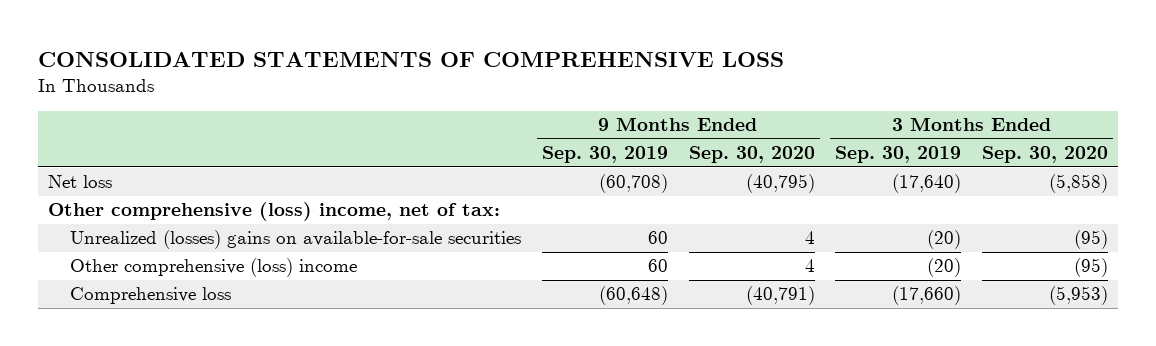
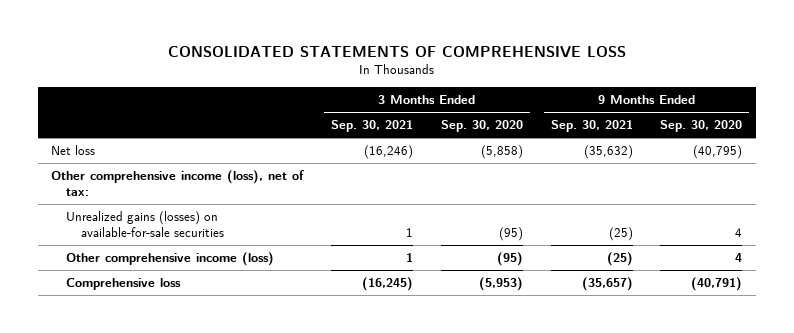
[541,146,668,164] Sep. 30, 2019 -> none
[835,146,962,164] Sep. 30, 2019 -> none
none -> [331,120,414,133] Sep. 30, 2021
none -> [550,120,633,133] Sep. 30, 2021
[48,202,501,222] Other comprehensive (loss) income, net of tax: -> [51,170,305,196] Other comprehensive income (loss), net of tax:
[70,230,522,250] Unrealized (losses) gains on available-for-sale securities -> [66,211,224,237] Unrealized gains (losses) on available-for-sale securities
[70,258,358,278] Other comprehensive (loss) income -> [66,252,275,267] Other comprehensive income (loss)

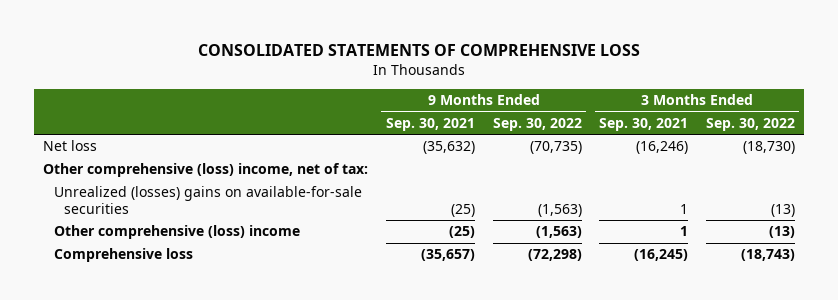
[440,120,523,133] Sep. 30, 2020 -> none
[660,120,743,133] Sep. 30, 2020 -> none
none -> [492,117,582,131] Sep. 30, 2022
none -> [705,117,795,131] Sep. 30, 2022
[51,170,305,196] Other comprehensive income (loss), net of tax: -> [43,163,369,178] Other comprehensive (loss) income, net of tax:
[66,211,224,237] Unrealized gains (losses) on available-for-sale securities -> [53,186,362,215] Unrealized (losses) gains on available-for-sale securities
[66,252,275,267] Other comprehensive income (loss) -> [53,225,300,240] Other comprehensive (loss) income

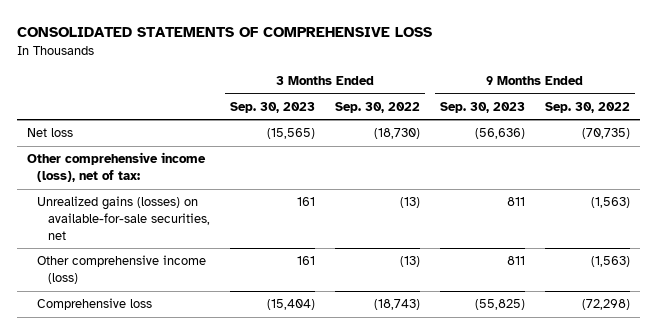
[385,117,475,131] Sep. 30, 2021 -> none
[599,117,689,131] Sep. 30, 2021 -> none
none -> [229,102,315,114] Sep. 30, 2023
none -> [440,102,526,114] Sep. 30, 2023
[43,163,369,178] Other comprehensive (loss) income, net of tax: -> [26,152,206,183] Other comprehensive income (loss), net of tax:
[53,186,362,215] Unrealized (losses) gains on available-for-sale securities -> [37,196,210,241] Unrealized gains (losses) on available-for-sale securities, net
[53,225,300,240] Other comprehensive (loss) income -> [37,255,207,285] Other comprehensive income (loss)

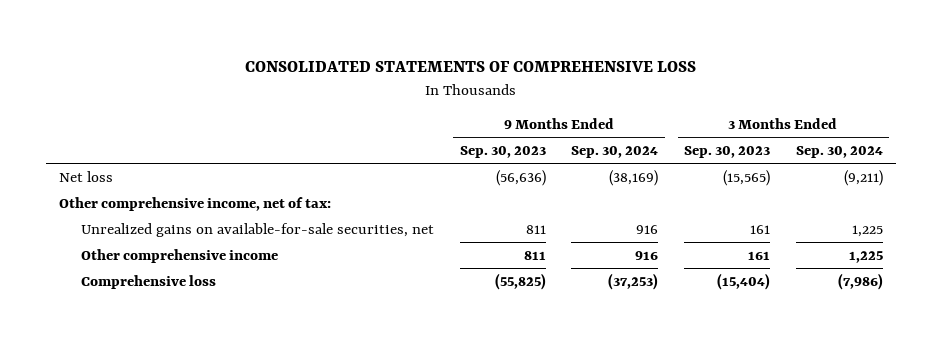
[334,102,420,114] Sep. 30, 2022 -> none
[545,102,631,114] Sep. 30, 2022 -> none
none -> [571,146,659,159] Sep. 30, 2024
none -> [795,146,883,159] Sep. 30, 2024
[26,152,206,183] Other comprehensive income (loss), net of tax: -> [58,196,331,211] Other comprehensive income, net of tax:
[37,196,210,241] Unrealized gains (losses) on available-for-sale securities, net -> [80,222,434,237] Unrealized gains on available-for-sale securities, net
[37,255,207,285] Other comprehensive income (loss) -> [80,248,278,263] Other comprehensive income

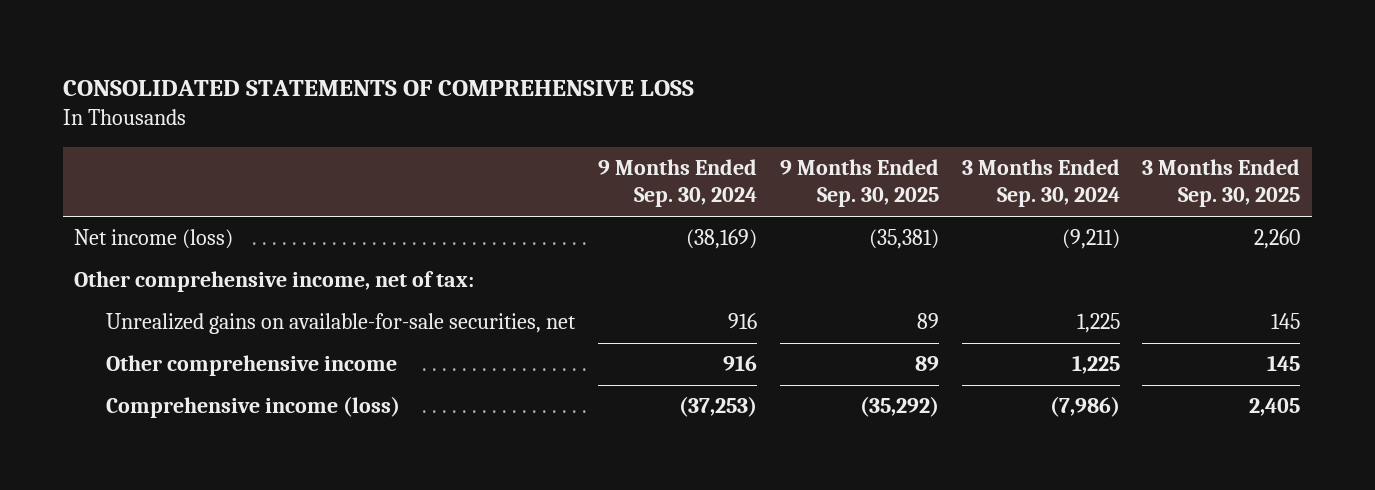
[459,146,546,159] Sep. 30, 2023 -> none
[683,146,770,159] Sep. 30, 2023 -> none
none -> [779,159,939,208] 9 Months Ended Sep. 30, 2025
none -> [1142,159,1301,208] 3 Months Ended Sep. 30, 2025
[58,170,113,182] Net loss -> [74,229,234,250] Net income (loss)
[80,274,216,289] Comprehensive loss -> [106,396,401,419] Comprehensive income (loss)

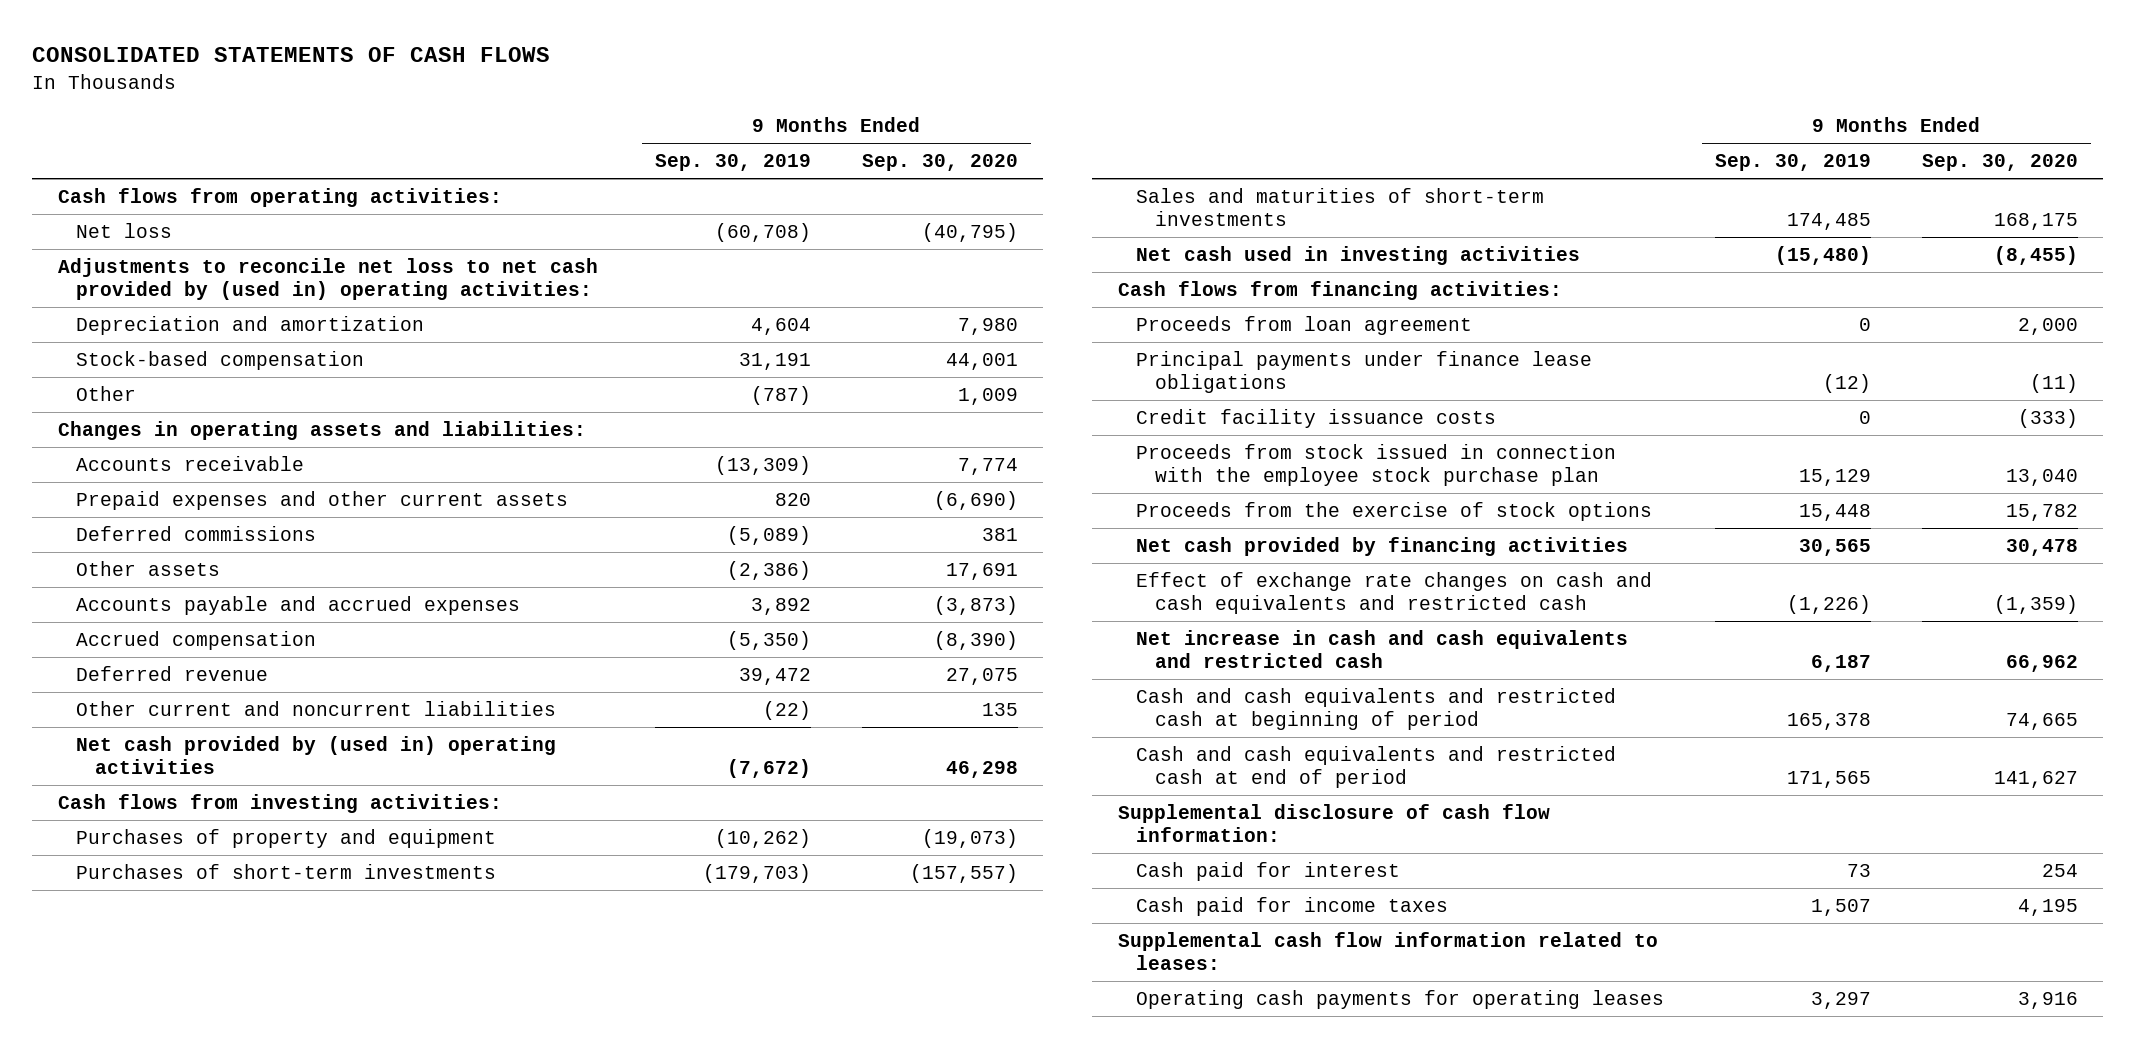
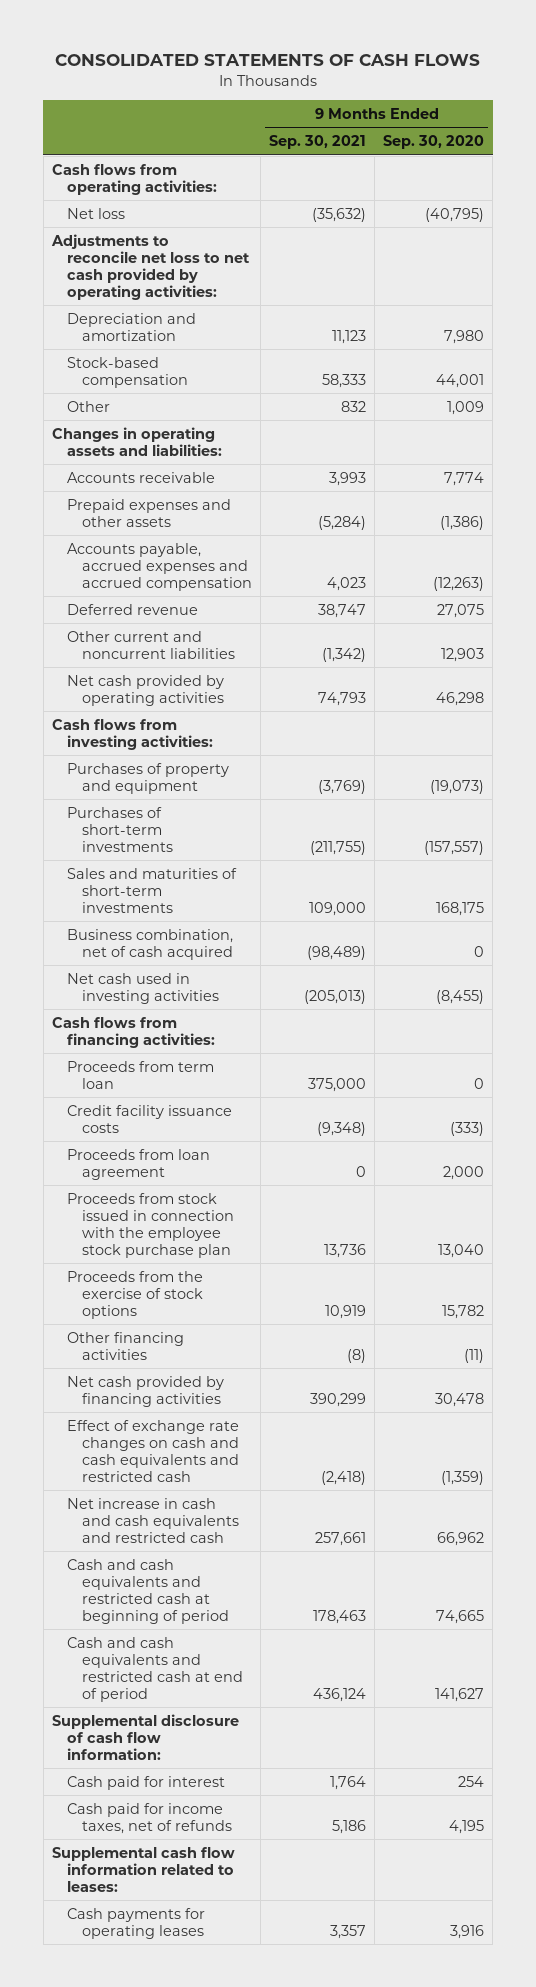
[655,154,812,172] Sep. 30, 2019 -> none
none -> [269,135,367,150] Sep. 30, 2021
[57,257,598,300] Adjustments to reconcile net loss to net cash provided by (used in) operating activities: -> [50,233,251,300] Adjustments to reconcile net loss to net cash provided by operating activities:
[76,525,317,541] Deferred commissions -> none
[76,560,221,576] Other assets -> none
[76,630,317,650] Accrued compensation -> none
[76,490,569,510] Prepaid expenses and other current assets -> [67,498,232,527] Prepaid expenses and other assets
[933,490,1018,510] (6,690) -> [440,515,485,530] (1,386)
[76,595,521,615] Accounts payable and accrued expenses -> [67,542,253,591] Accounts payable, accrued expenses and accrued compensation
[933,595,1018,615] (3,873) -> [433,576,485,591] (12,263)
[981,702,1018,716] 135 -> [441,647,485,662] 12,903
[76,735,557,774] Net cash provided by (used in) operating activities -> [67,674,225,706] Net cash provided by operating activities
none -> [67,928,234,960] Business combination, net of cash acquired
[1136,350,1593,393] Principal payments under finance lease obligations -> none
none -> [67,1060,215,1089] Proceeds from term loan
[1136,315,1473,335] Proceeds from loan agreement -> [67,1148,211,1180] Proceeds from loan agreement
none -> [67,1331,185,1360] Other financing activities
[1136,896,1449,916] Cash paid for income taxes -> [67,1802,233,1834] Cash paid for income taxes, net of refunds
[1136,989,1665,1009] Operating cash payments for operating leases -> [67,1907,206,1939] Cash payments for operating leases

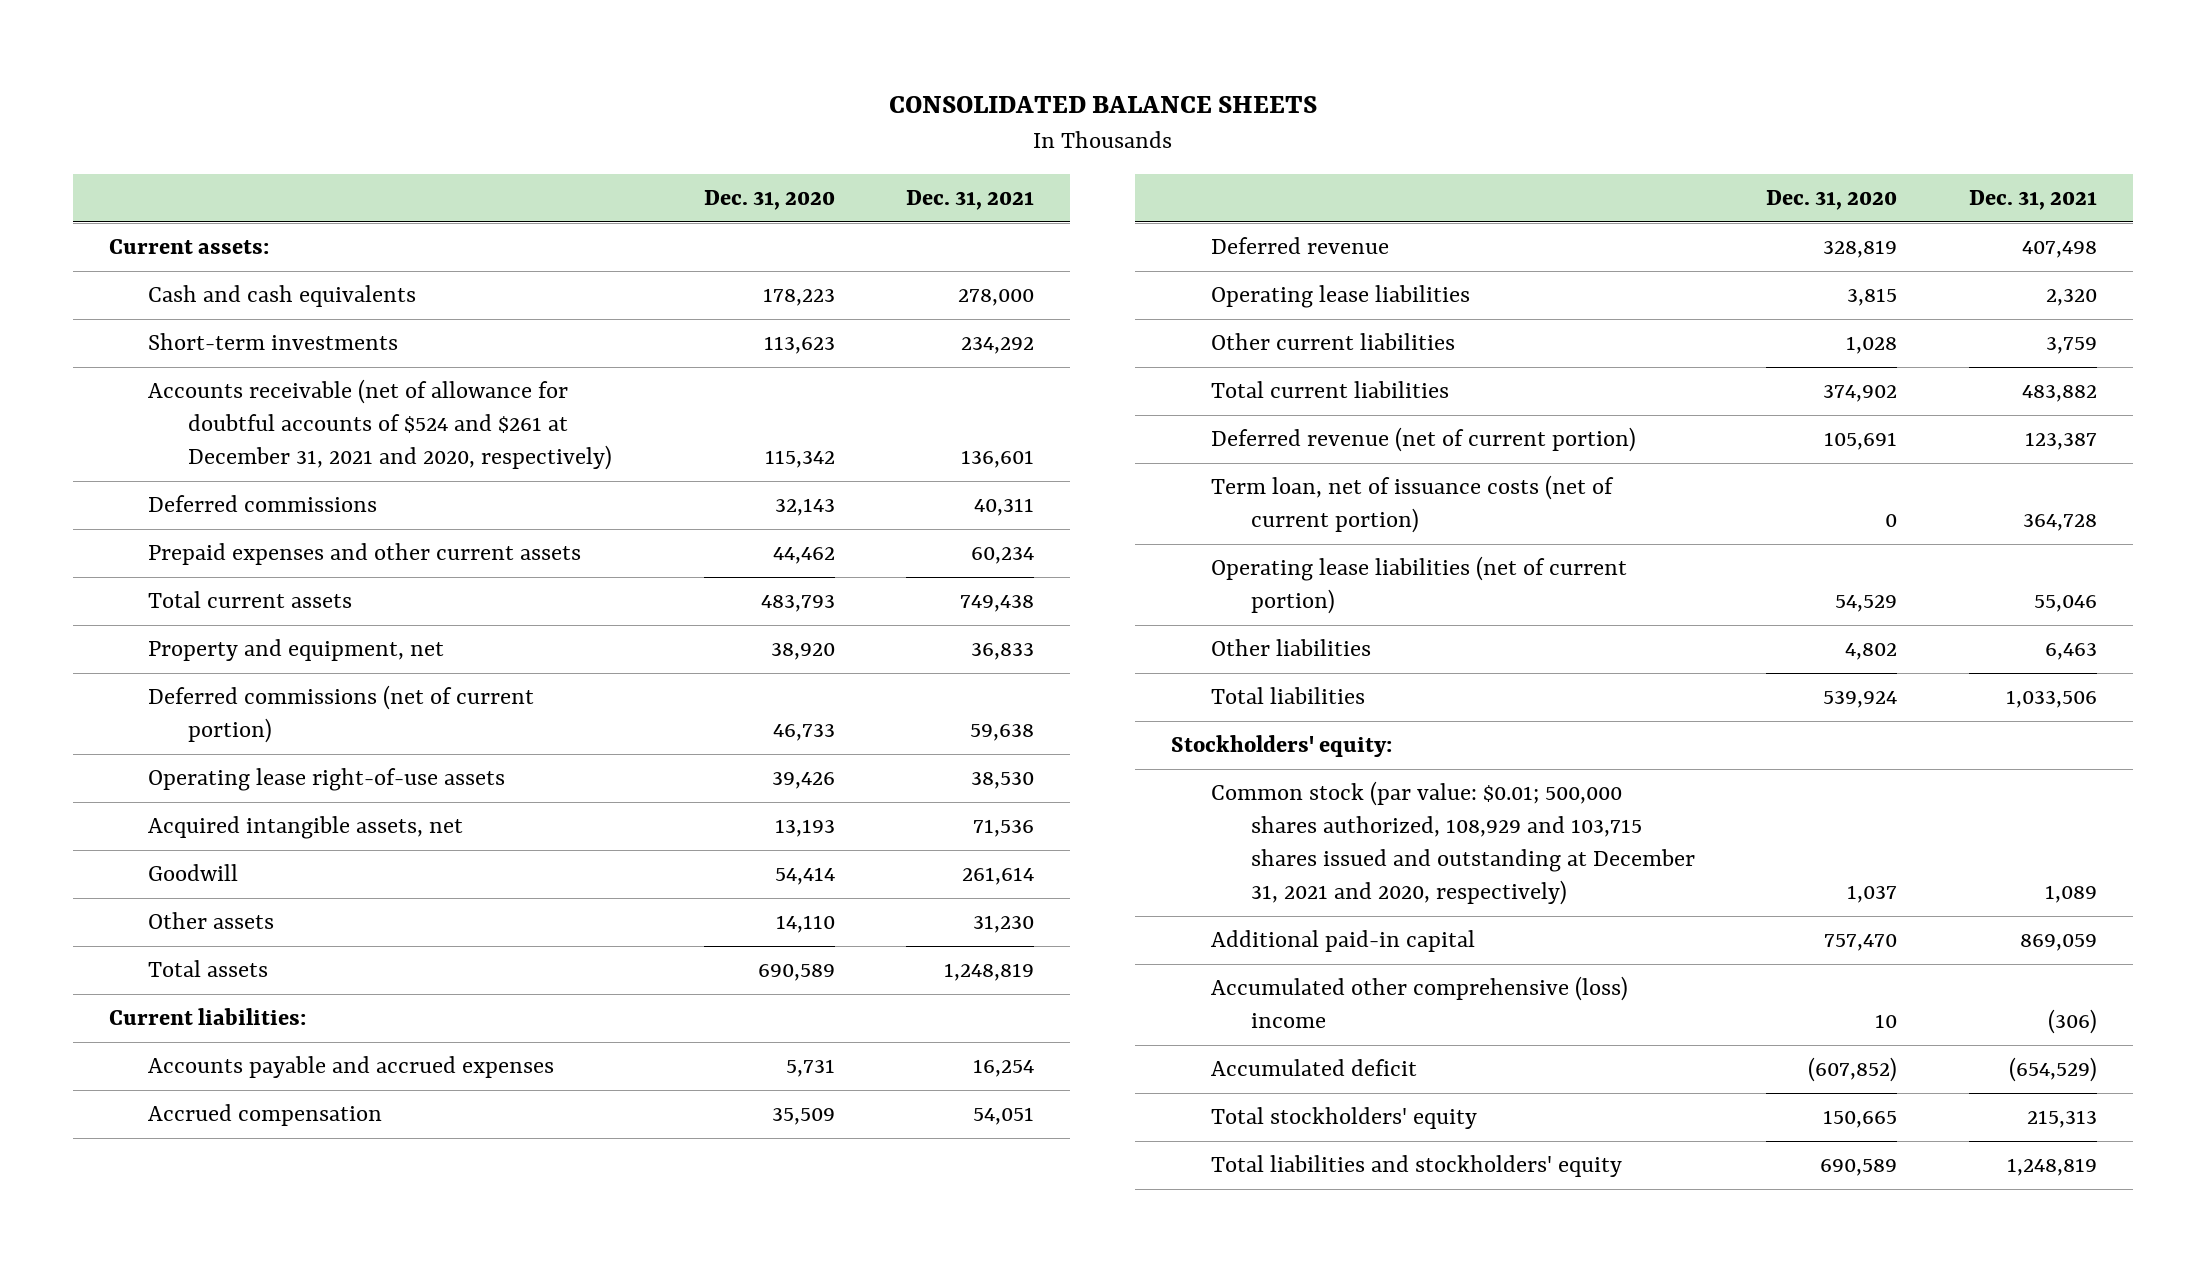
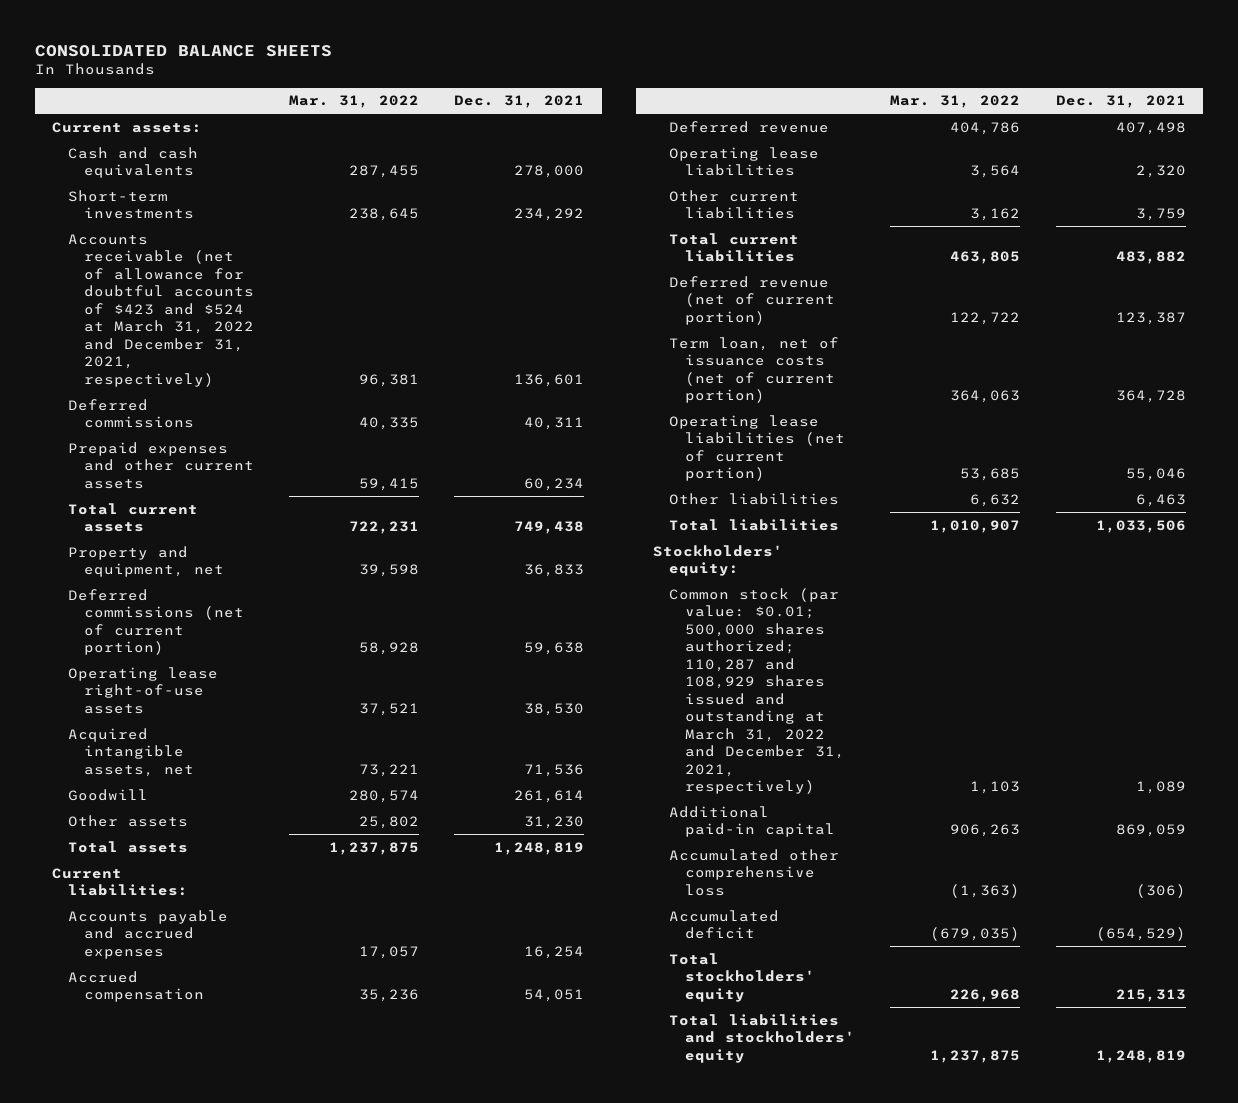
[703,190,835,211] Dec. 31, 2020 -> none
none -> [289,95,420,109] Mar. 31, 2022
[148,379,612,471] Accounts receivable (net of allowance for doubtful accounts of $524 and $261 at December 31, 2021 and 2020, respectively) -> [68,233,255,387] Accounts receivable (net of allowance for doubtful accounts of $423 and $524 at March 31, 2022 and December 31, 2021, respectively)
[1210,781,1695,906] Common stock (par value: $0.01; 500,000 shares authorized, 108,929 and 103,715 shares issued and outstanding at December 31, 2021 and 2020, respectively) -> [669,587,846,795] Common stock (par value: $0.01; 500,000 shares authorized; 110,287 and 108,929 shares issued and outstanding at March 31, 2022 and December 31, 2021, respectively)
[1210,976,1628,1029] Accumulated other comprehensive (loss) income -> [669,848,840,896] Accumulated other comprehensive loss

